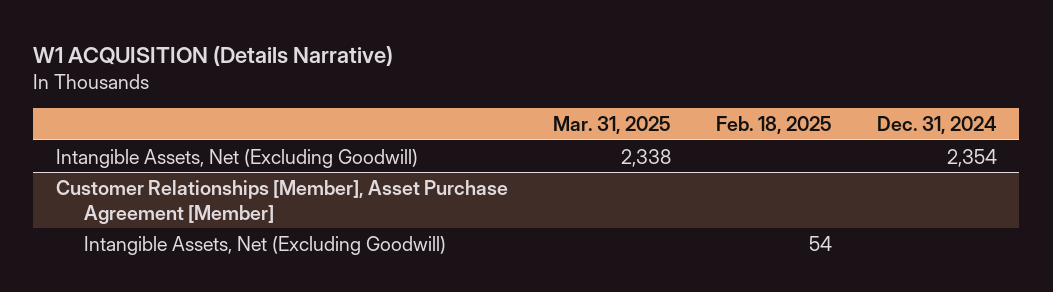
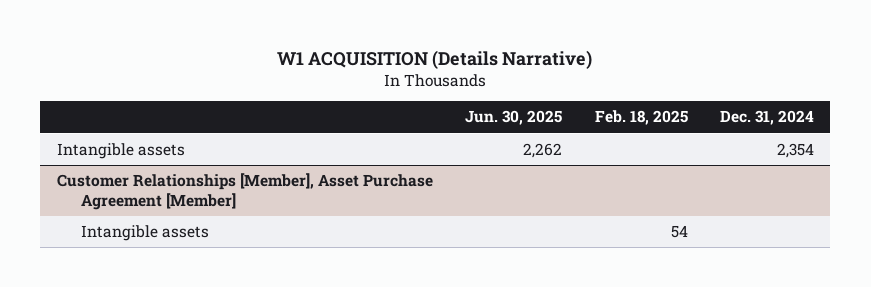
[552,115,671,134] Mar. 31, 2025 -> none
none -> [465,110,563,126] Jun. 30, 2025
[55,148,418,168] Intangible Assets, Net (Excluding Goodwill) -> [56,143,185,160] Intangible assets
[83,235,446,255] Intangible Assets, Net (Excluding Goodwill) -> [81,225,210,242] Intangible assets

